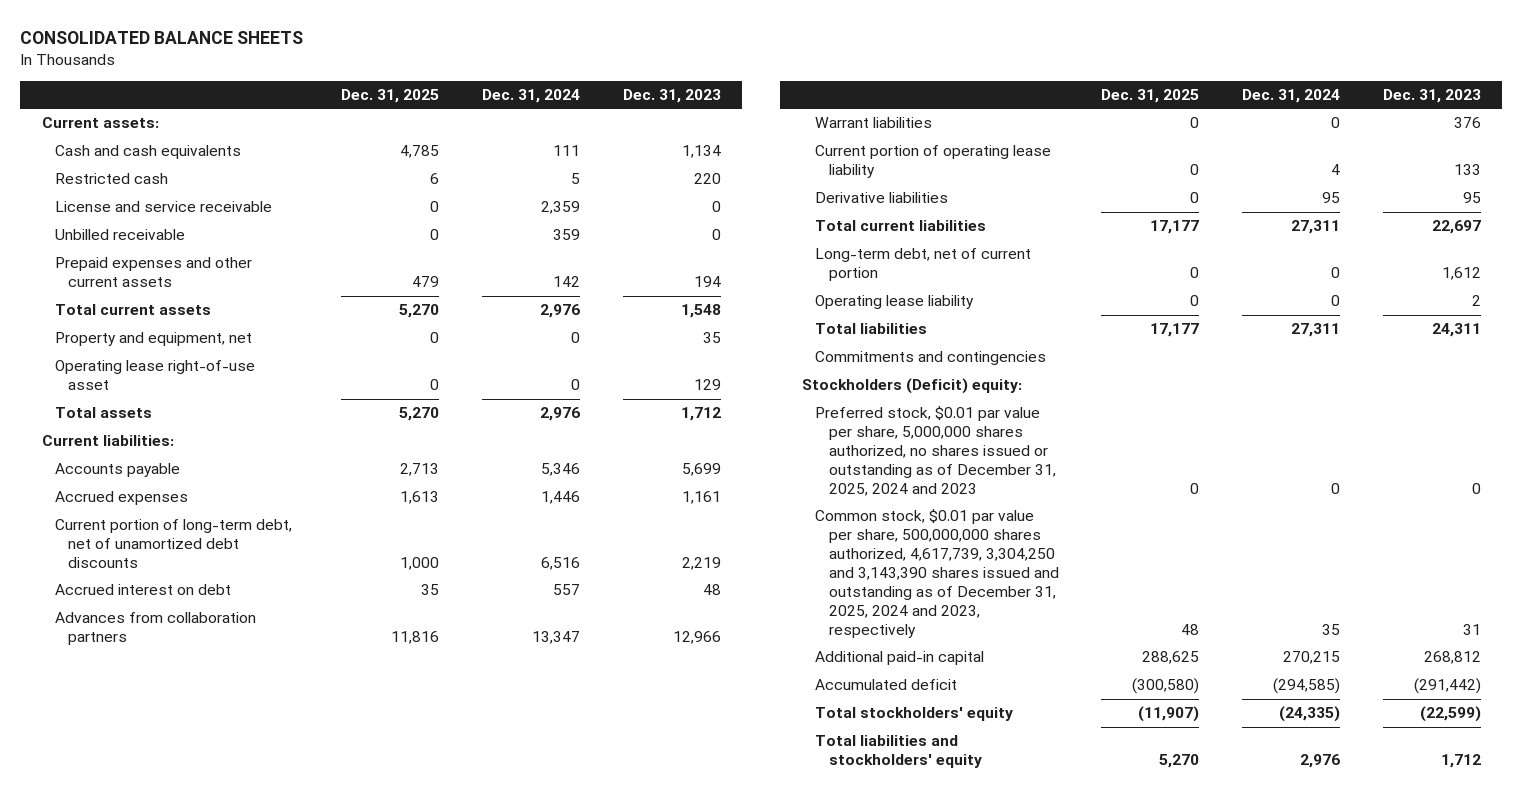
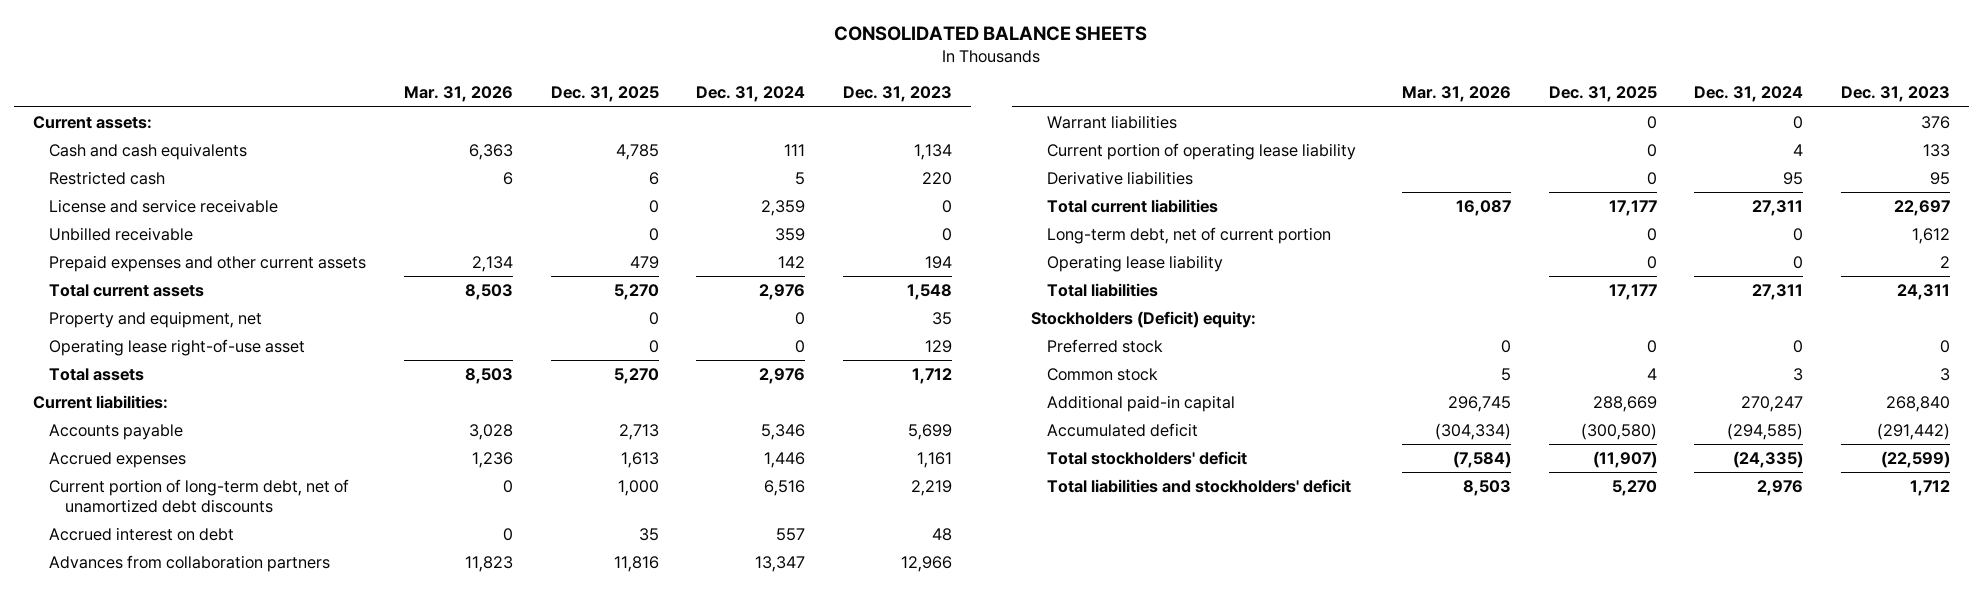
none -> [403,86,513,103] Mar. 31, 2026
[815,351,1047,366] Commitments and contingencies -> none
[815,509,1059,638] Common stock, $0.01 par value per share, 500,000,000 shares authorized, 4,617,739, 3,304,250 and 3,143,390 shares issued and outstanding as of December 31, 2025, 2024 and 2023, respectively -> none
[815,406,1056,496] Preferred stock, $0.01 par value per share, 5,000,000 shares authorized, no shares issued or outstanding as of December 31, 2025, 2024 and 2023 -> [1047,339,1164,354] Preferred stock
none -> [1047,368,1159,382] Common stock
[1142,651,1200,665] 288,625 -> [1592,396,1657,413] 288,669
[1282,651,1340,665] 270,215 -> [1741,396,1804,413] 270,247
[1423,651,1481,665] 268,812 -> [1885,396,1950,413] 268,840
[815,707,1014,722] Total stockholders' equity -> [1047,451,1248,466] Total stockholders' deficit
[815,735,982,769] Total liabilities and stockholders' equity -> [1047,479,1352,494] Total liabilities and stockholders' deficit

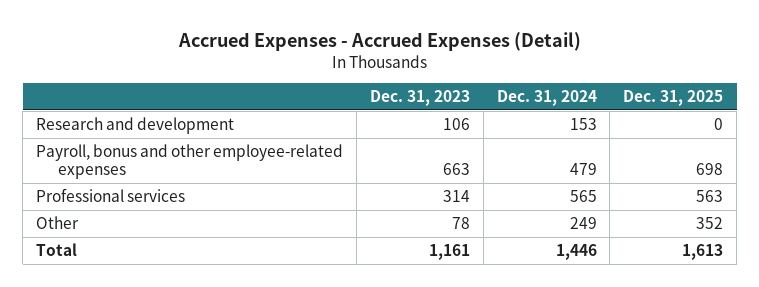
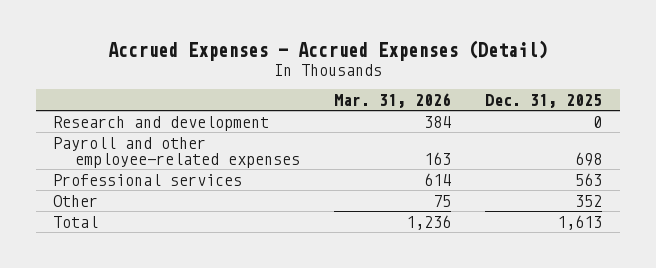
[369,90,470,107] Dec. 31, 2023 -> none
[496,90,597,107] Dec. 31, 2024 -> none
none -> [334,93,452,109] Mar. 31, 2026
[35,144,343,180] Payroll, bonus and other employee-related expenses -> [53,136,300,168] Payroll and other employee-related expenses

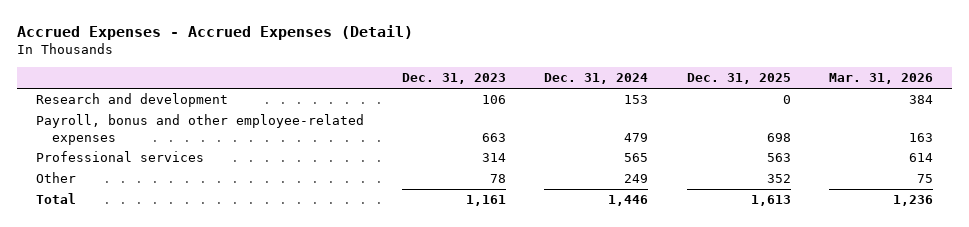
none -> [401,73,506,85] Dec. 31, 2023
none -> [544,73,649,85] Dec. 31, 2024
[53,136,300,168] Payroll and other employee-related expenses -> [35,114,364,145] Payroll, bonus and other employee-related expenses

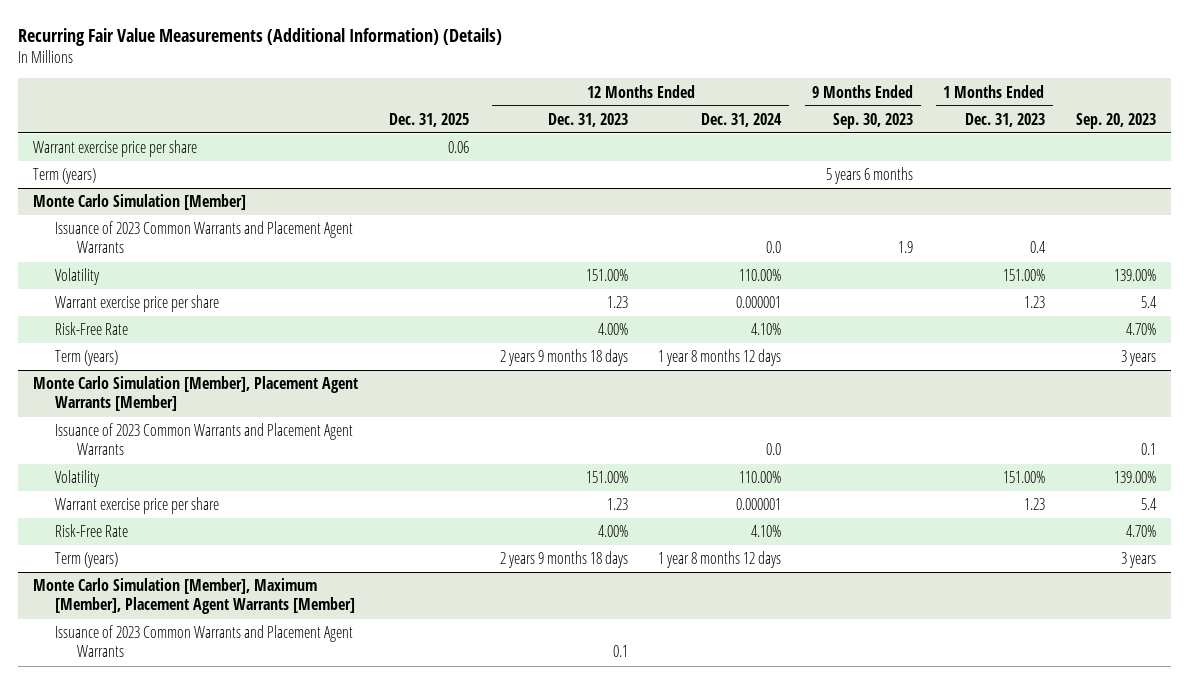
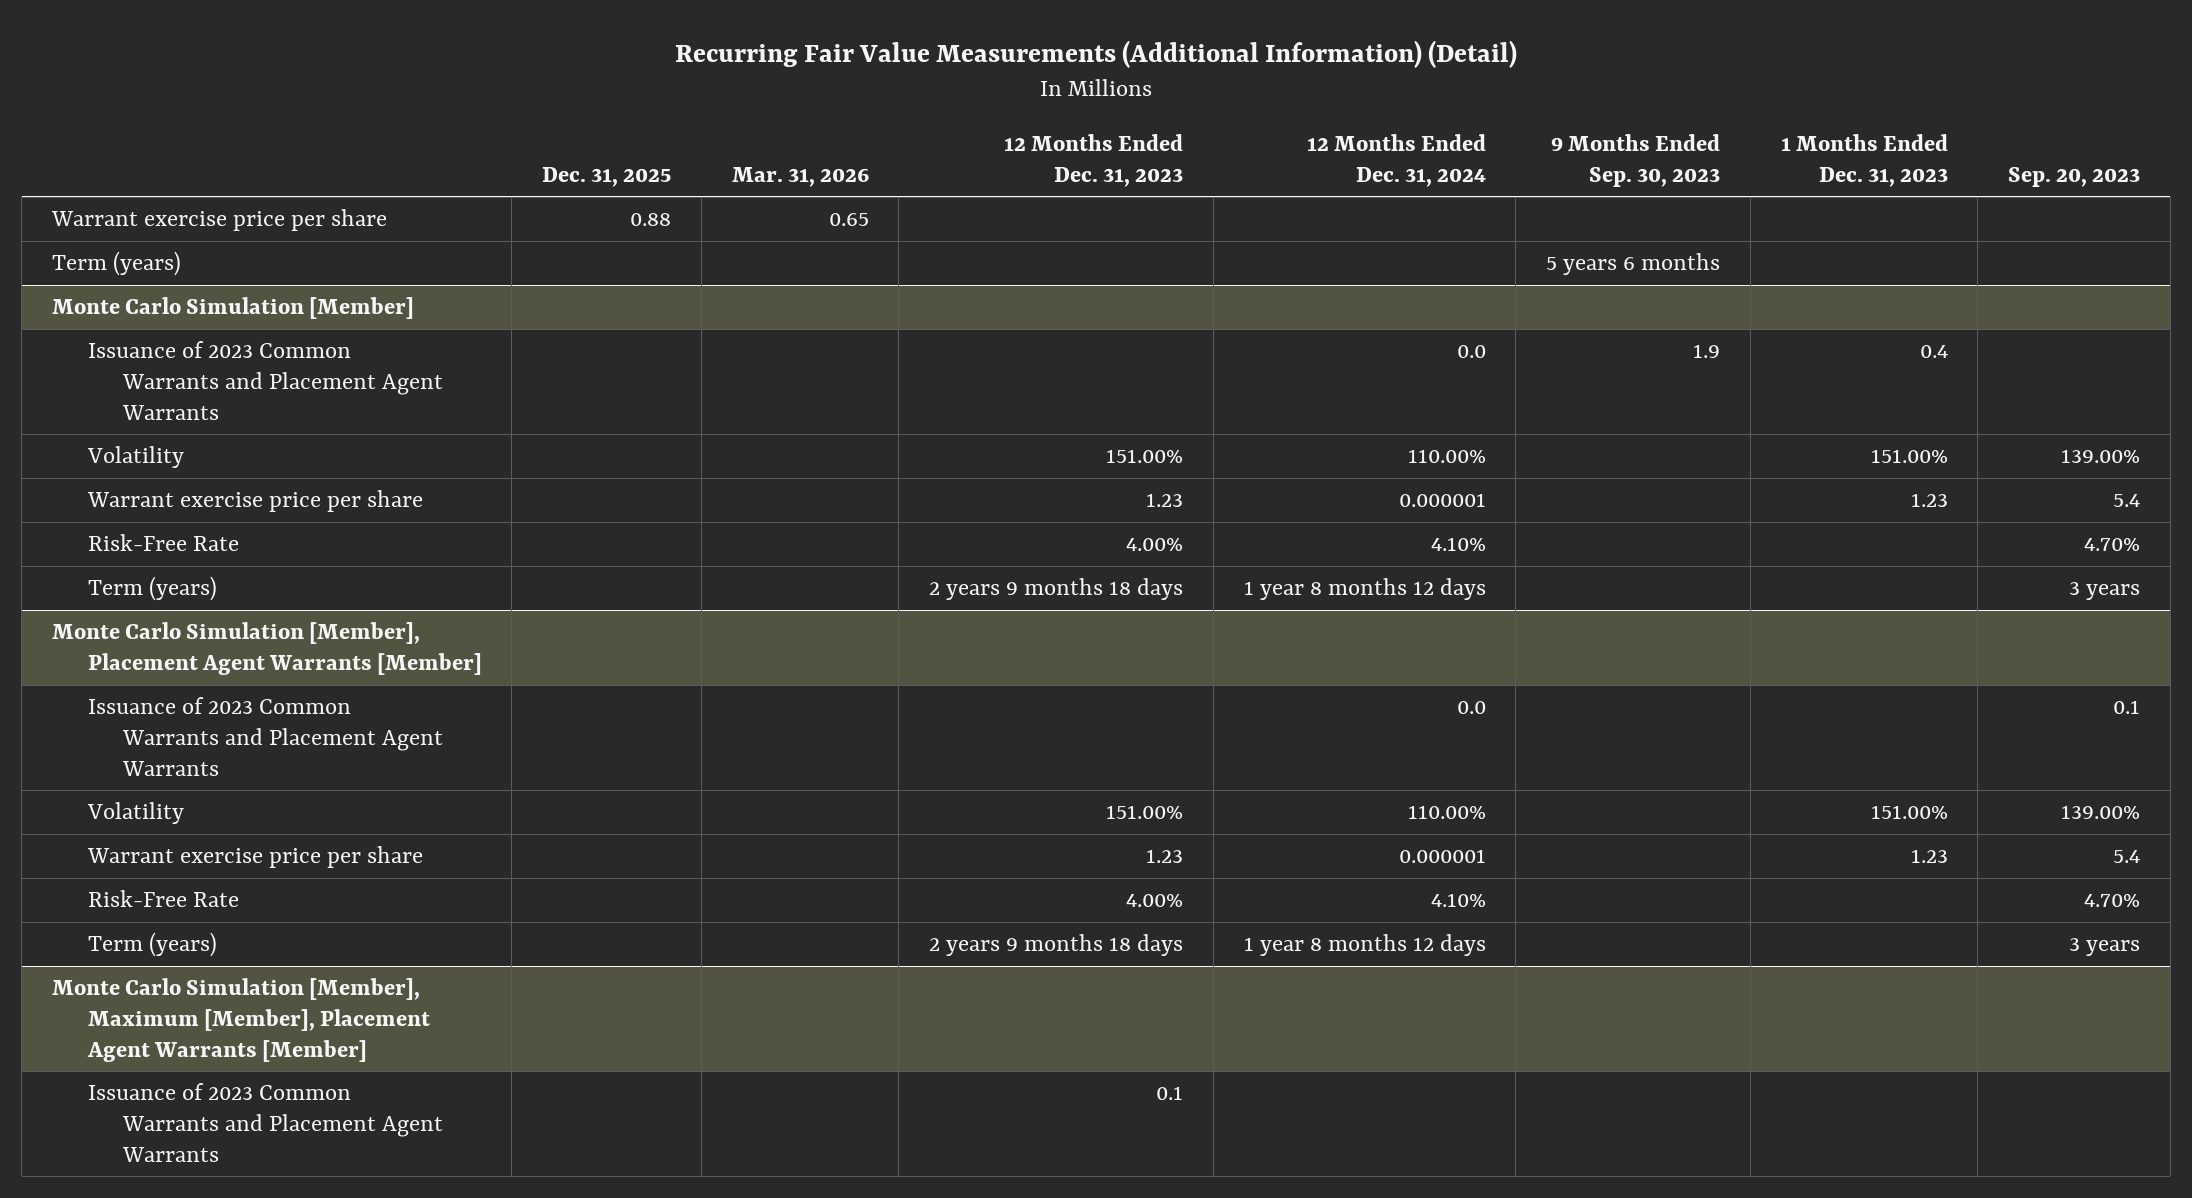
[18,28,503,47] Recurring Fair Value Measurements (Additional Information) (Details) -> [675,39,1518,68] Recurring Fair Value Measurements (Additional Information) (Detail)
none -> [731,166,869,187] Mar. 31, 2026
[448,141,470,154] 0.06 -> [630,213,672,227] 0.88

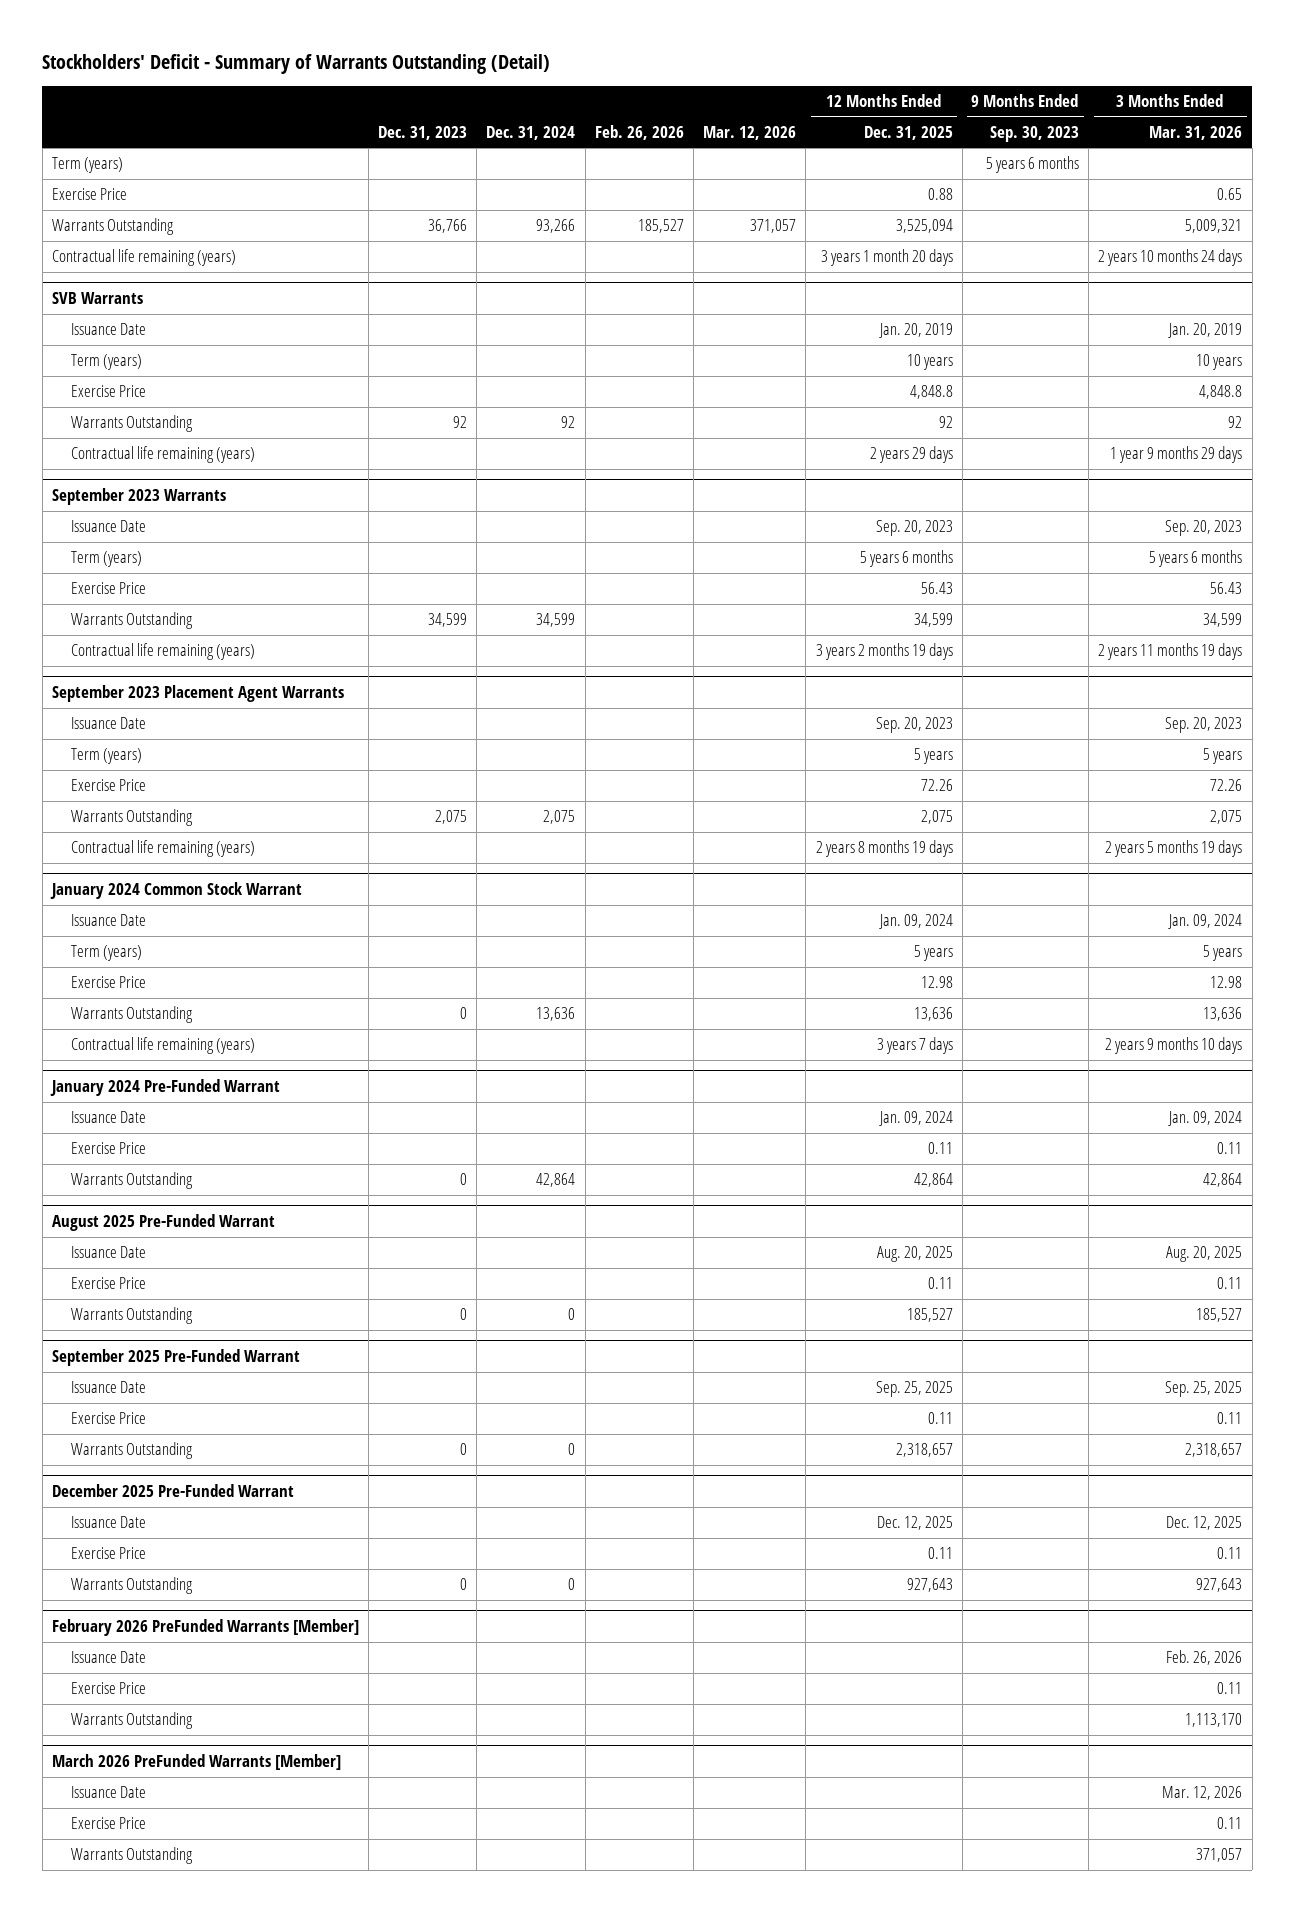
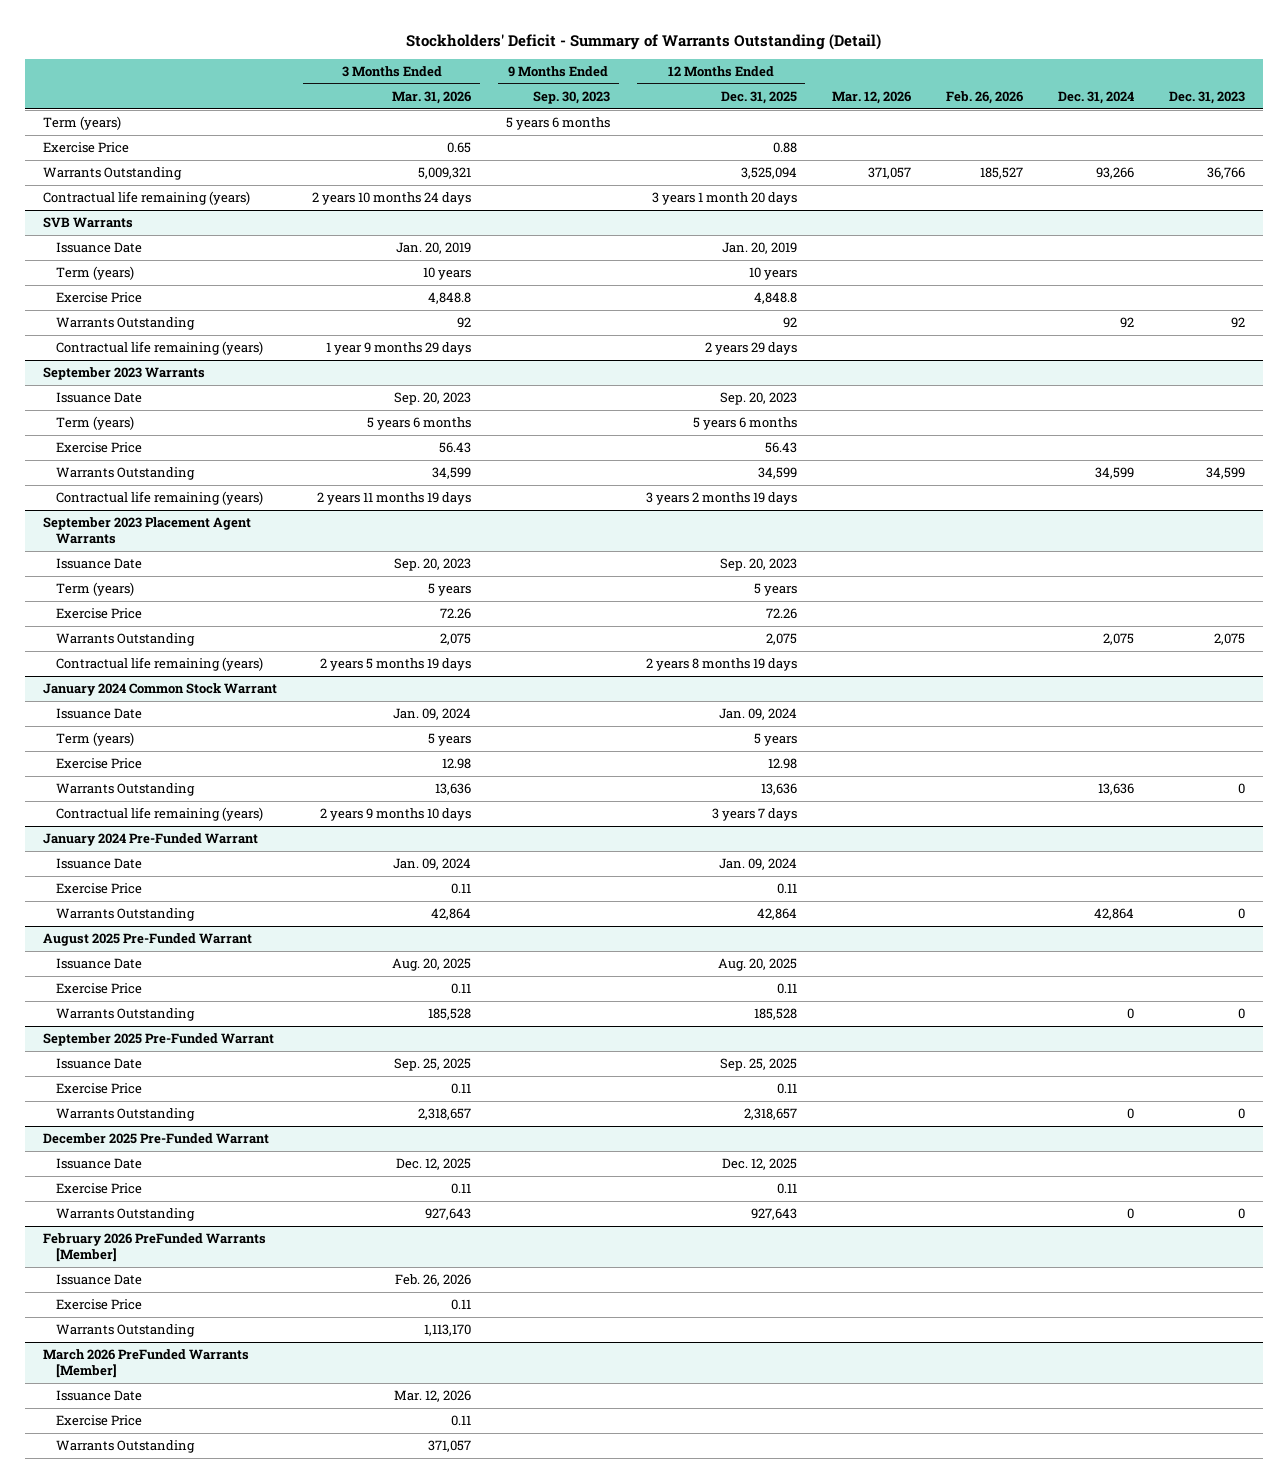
[906,1308,953,1323] 185,527 -> [753,1008,797,1021] 185,528
[1196,1308,1243,1323] 185,527 -> [428,1008,472,1021] 185,528

